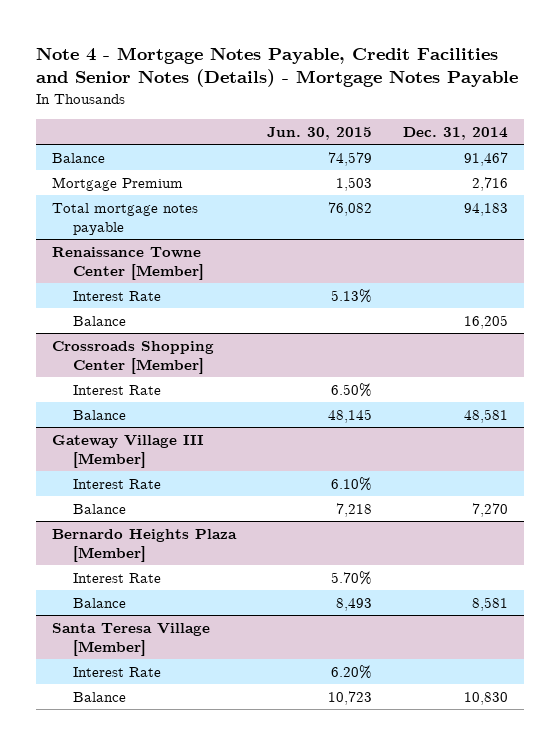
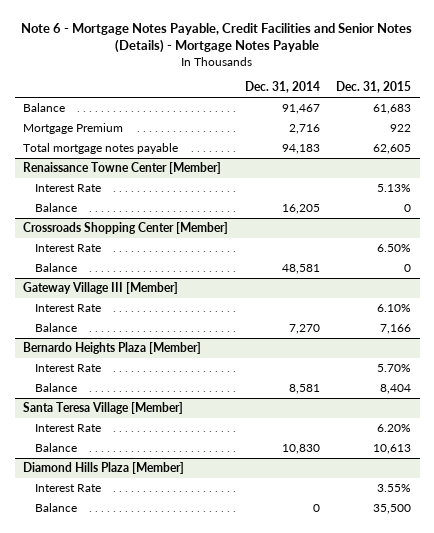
[36,46,519,88] Note 4 - Mortgage Notes Payable, Credit Facilities and Senior Notes (Details) - Mortgage Notes Payable -> [21,22,413,54] Note 6 - Mortgage Notes Payable, Credit Facilities and Senior Notes (Details) - Mortgage Notes Payable
[267,126,373,140] Jun. 30, 2015 -> none
none -> [336,81,412,94] Dec. 31, 2015
none -> [23,462,185,475] Diamond Hills Plaza [Member]
none -> [35,484,102,493] Interest Rate
none -> [35,503,78,513] Balance

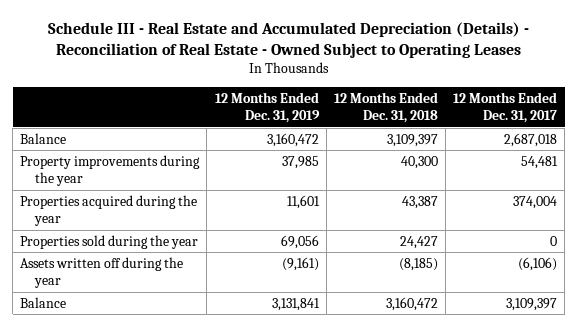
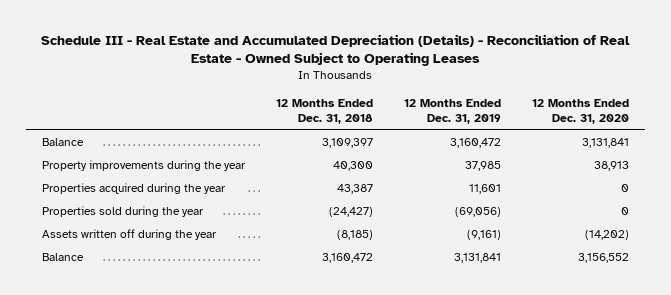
[453,91,558,124] 12 Months Ended Dec. 31, 2017 -> none
none -> [532,98,630,125] 12 Months Ended Dec. 31, 2020
[280,234,319,249] 69,056 -> [454,207,501,218] (69,056)
[399,235,438,249] 24,427 -> [328,207,373,218] (24,427)

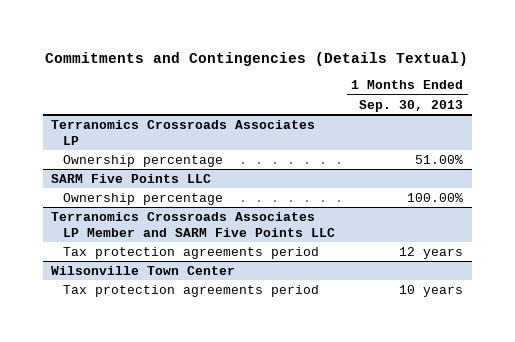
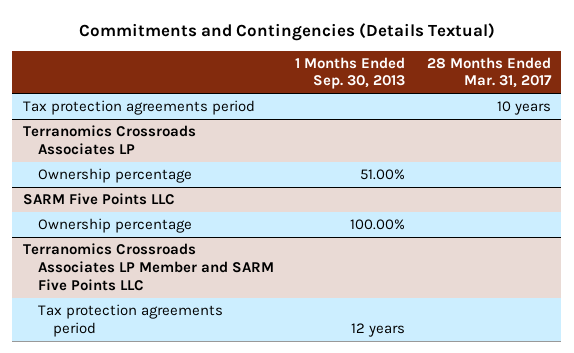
none -> [426,56,552,89] 28 Months Ended Mar. 31, 2017
none -> [23,100,256,116] Tax protection agreements period
[51,265,236,275] Wilsonville Town Center -> none
[62,284,319,297] Tax protection agreements period -> none

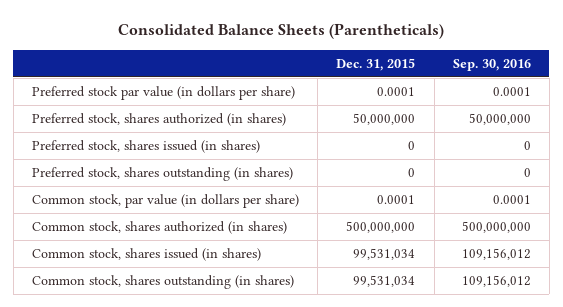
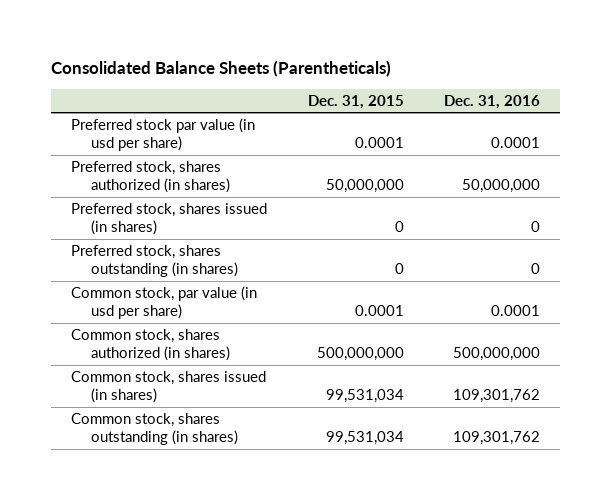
[452,58,531,71] Sep. 30, 2016 -> none
none -> [443,95,540,110] Dec. 31, 2016
[32,86,296,101] Preferred stock par value (in dollars per share) -> [71,117,256,152] Preferred stock par value (in usd per share)
[32,194,300,209] Common stock, par value (in dollars per share) -> [71,285,258,320] Common stock, par value (in usd per share)

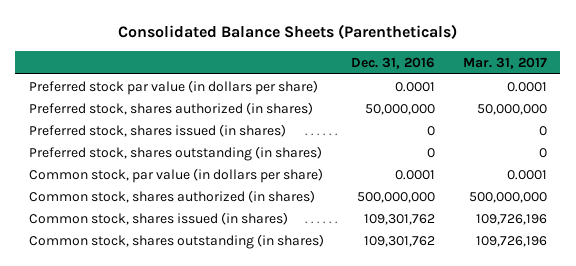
[307,95,404,110] Dec. 31, 2015 -> none
none -> [462,57,547,70] Mar. 31, 2017
[71,117,256,152] Preferred stock par value (in usd per share) -> [29,79,319,95] Preferred stock par value (in dollars per share)
[71,285,258,320] Common stock, par value (in usd per share) -> [29,167,324,183] Common stock, par value (in dollars per share)

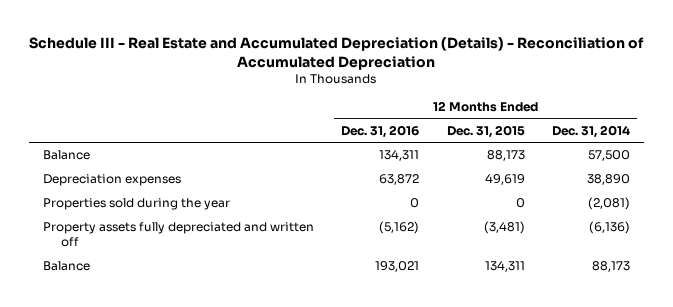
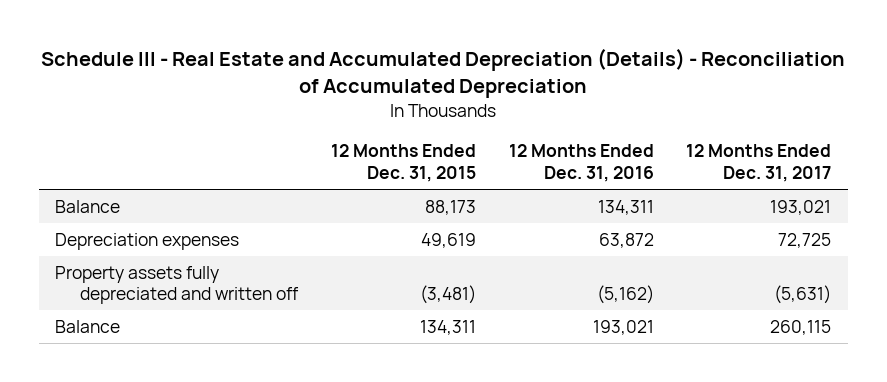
[551,124,630,138] Dec. 31, 2014 -> none
none -> [686,144,832,182] 12 Months Ended Dec. 31, 2017
[42,198,230,211] Properties sold during the year -> none

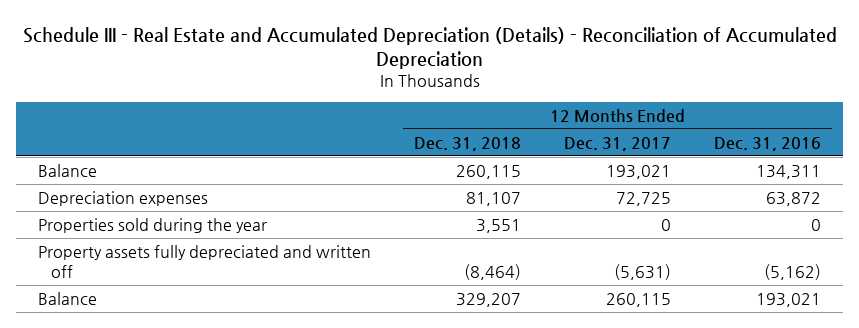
[330,144,476,182] 12 Months Ended Dec. 31, 2015 -> none
none -> [413,136,521,151] Dec. 31, 2018
none -> [37,217,267,233] Properties sold during the year

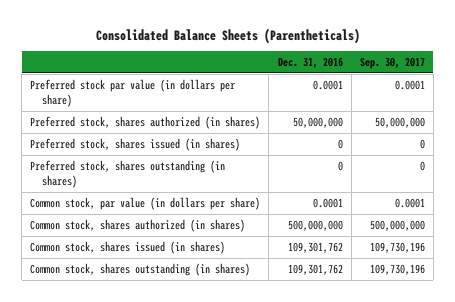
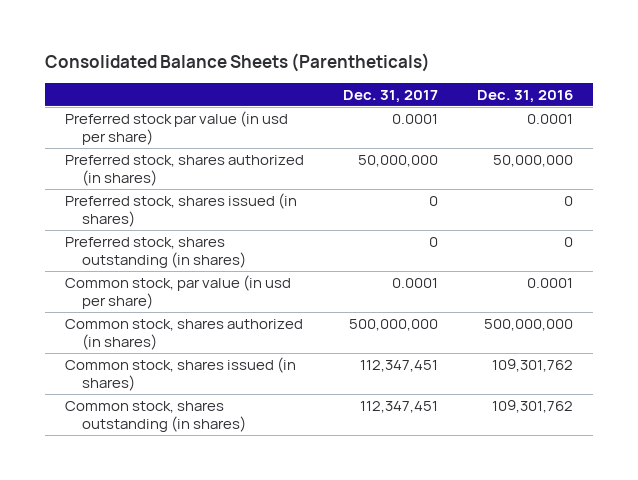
[359,57,425,70] Sep. 30, 2017 -> none
none -> [342,89,438,103] Dec. 31, 2017
[30,78,236,107] Preferred stock par value (in dollars per share) -> [64,110,288,145] Preferred stock par value (in usd per share)
[30,196,261,210] Common stock, par value (in dollars per share) -> [64,274,291,309] Common stock, par value (in usd per share)

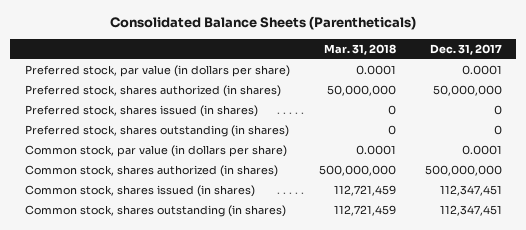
[477,89,574,103] Dec. 31, 2016 -> none
none -> [323,43,396,55] Mar. 31, 2018
[64,110,288,145] Preferred stock par value (in usd per share) -> [24,65,290,78] Preferred stock, par value (in dollars per share)
[64,274,291,309] Common stock, par value (in usd per share) -> [24,145,287,158] Common stock, par value (in dollars per share)

